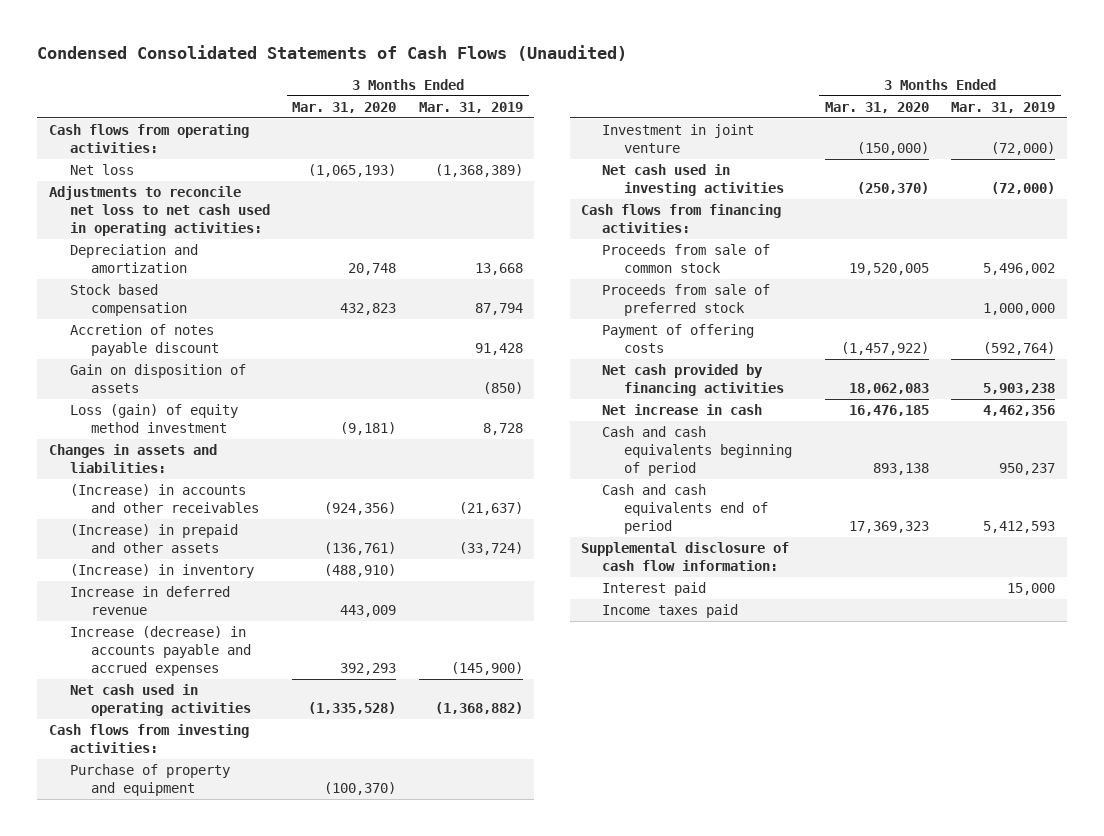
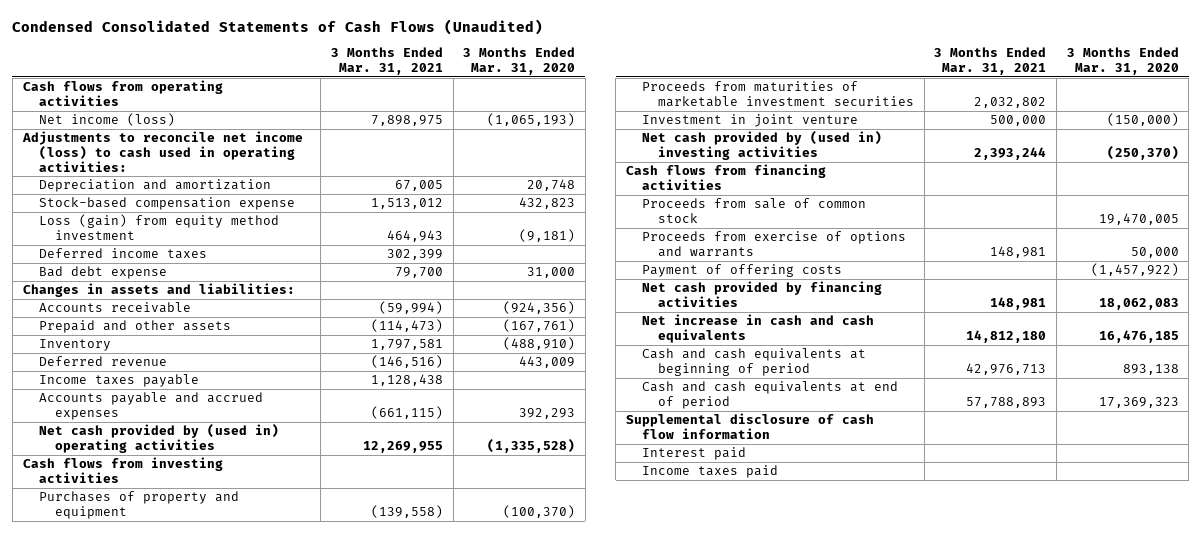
[418,101,523,113] Mar. 31, 2019 -> none
none -> [330,47,443,75] 3 Months Ended Mar. 31, 2021
[48,124,249,154] Cash flows from operating activities: -> [22,80,223,106] Cash flows from operating activities
[69,164,134,176] Net loss -> [38,113,175,127] Net income (loss)
[48,186,270,237] Adjustments to reconcile net loss to net cash used in operating activities: -> [21,131,303,172] Adjustments to reconcile net income (loss) to cash used in operating activities:
[69,324,220,357] Accretion of notes payable discount -> none
[69,364,246,394] Gain on disposition of assets -> none
[69,284,188,317] Stock based compensation -> [38,197,295,211] Stock-based compensation expense
[69,404,238,434] Loss (gain) of equity method investment -> [38,214,279,240] Loss (gain) from equity method investment
none -> [38,248,207,260] Deferred income taxes
none -> [38,266,167,280] Bad debt expense
[69,484,260,514] (Increase) in accounts and other receivables -> [38,302,191,314] Accounts receivable
[69,524,238,554] (Increase) in prepaid and other assets -> [38,320,231,334] Prepaid and other assets
[324,542,397,556] (136,761) -> [503,319,576,333] (167,761)
[69,564,254,579] (Increase) in inventory -> [38,339,111,352] Inventory
[69,586,230,616] Increase in deferred revenue -> [38,356,167,367] Deferred revenue
none -> [38,374,199,388] Income taxes payable
[69,626,252,677] Increase (decrease) in accounts payable and accrued expenses -> [38,392,263,420] Accounts payable and accrued expenses
[69,684,252,717] Net cash used in operating activities -> [38,424,279,453] Net cash provided by (used in) operating activities
[48,724,249,754] Cash flows from investing activities: -> [22,457,223,483] Cash flows from investing activities
[69,764,230,797] Purchase of property and equipment -> [38,491,239,519] Purchases of property and equipment
none -> [642,81,915,107] Proceeds from maturities of marketable investment securities
[602,284,771,317] Proceeds from sale of preferred stock -> none
[602,164,784,197] Net cash used in investing activities -> [642,131,883,160] Net cash provided by (used in) investing activities
[580,204,781,234] Cash flows from financing activities: -> [626,164,827,190] Cash flows from financing activities
[848,263,929,276] 19,520,005 -> [1098,212,1179,225] 19,470,005
none -> [642,231,907,257] Proceeds from exercise of options and warrants
[602,404,763,416] Net increase in cash -> [642,314,875,343] Net increase in cash and cash equivalents
[602,426,792,477] Cash and cash equivalents beginning of period -> [642,348,867,376] Cash and cash equivalents at beginning of period
[602,484,768,535] Cash and cash equivalents end of period -> [642,381,899,409] Cash and cash equivalents at end of period
[580,542,789,572] Supplemental disclosure of cash flow information: -> [626,413,875,439] Supplemental disclosure of cash flow information

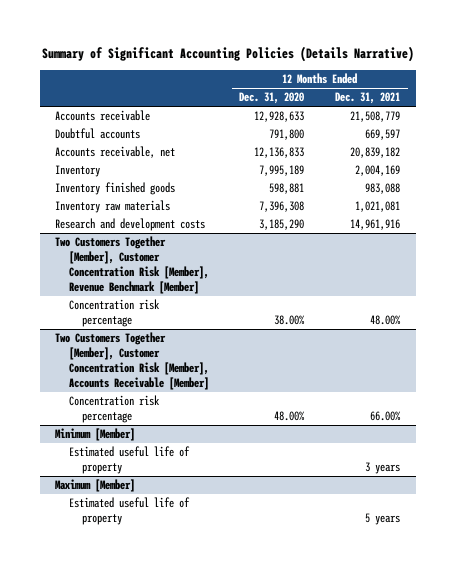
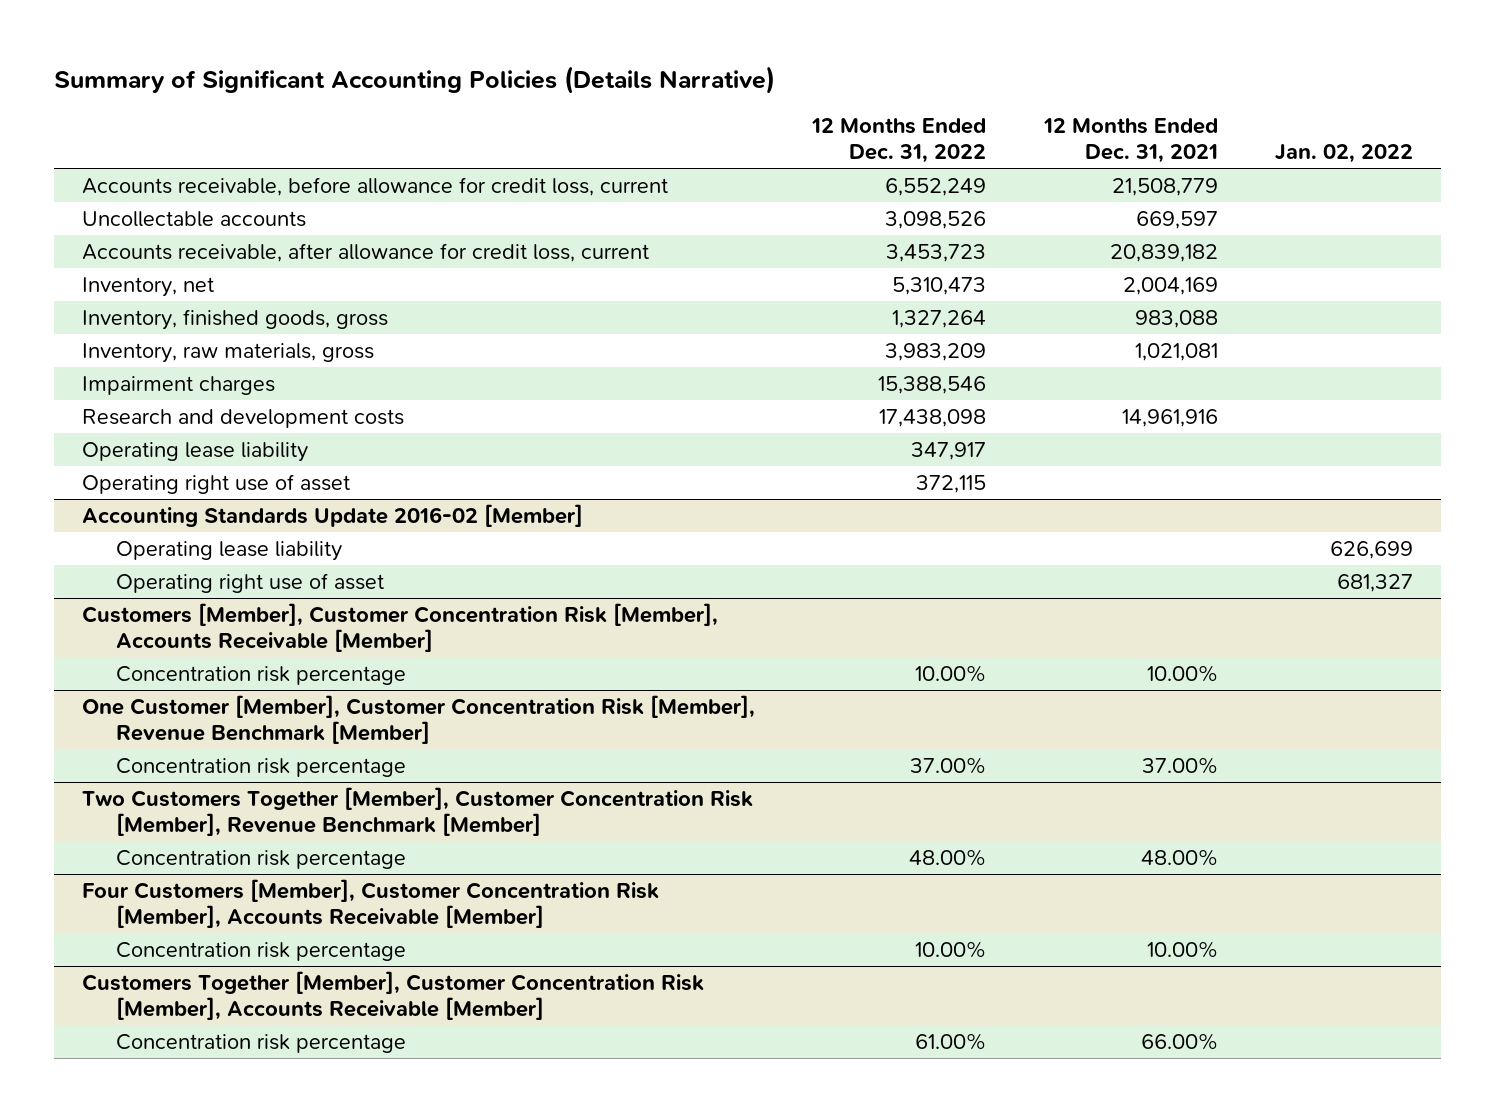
[239,92,305,105] Dec. 31, 2020 -> none
none -> [811,118,987,164] 12 Months Ended Dec. 31, 2022
none -> [1274,144,1413,164] Jan. 02, 2022
[55,110,151,122] Accounts receivable -> [82,176,669,196] Accounts receivable, before allowance for credit loss, current
[55,128,141,140] Doubtful accounts -> [82,210,307,227] Uncollectable accounts
[55,146,176,159] Accounts receivable, net -> [82,242,650,262] Accounts receivable, after allowance for credit loss, current
[55,165,101,178] Inventory -> [82,276,215,297] Inventory, net
[55,182,176,196] Inventory finished goods -> [82,308,389,330] Inventory, finished goods, gross
[55,200,171,214] Inventory raw materials -> [82,342,375,363] Inventory, raw materials, gross
none -> [82,375,276,395] Impairment charges
none -> [82,441,309,462] Operating lease liability
none -> [82,473,351,494] Operating right use of asset
none -> [82,503,584,527] Accounting Standards Update 2016-02 [Member]
none -> [116,540,343,561] Operating lease liability
none -> [116,572,385,593] Operating right use of asset
none -> [82,602,719,652] Customers [Member], Customer Concentration Risk [Member], Accounts Receivable [Member]
none -> [116,665,407,685] Concentration risk percentage
none -> [82,694,756,744] One Customer [Member], Customer Concentration Risk [Member], Revenue Benchmark [Member]
none -> [116,757,407,777] Concentration risk percentage
none -> [82,878,660,928] Four Customers [Member], Customer Concentration Risk [Member], Accounts Receivable [Member]
none -> [116,941,407,961] Concentration risk percentage
[55,332,209,391] Two Customers Together [Member], Customer Concentration Risk [Member], Accounts Receivable [Member] -> [82,970,705,1020] Customers Together [Member], Customer Concentration Risk [Member], Accounts Receivable [Member]
[55,428,136,442] Minimum [Member] -> none
[68,446,190,475] Estimated useful life of property -> none
[55,479,136,493] Maximum [Member] -> none
[68,497,190,526] Estimated useful life of property -> none

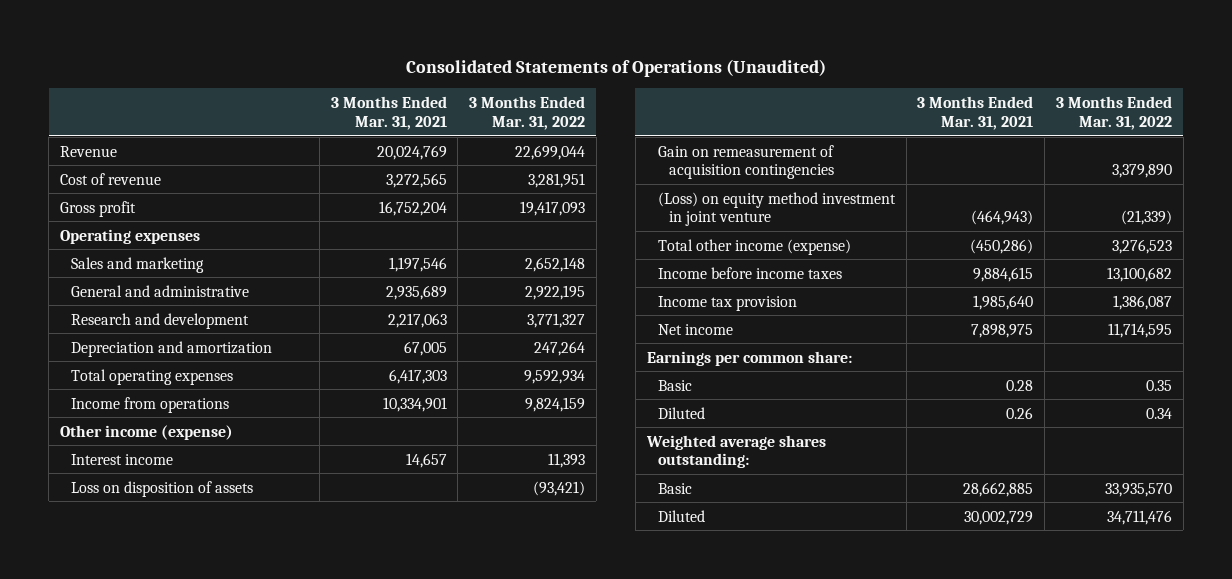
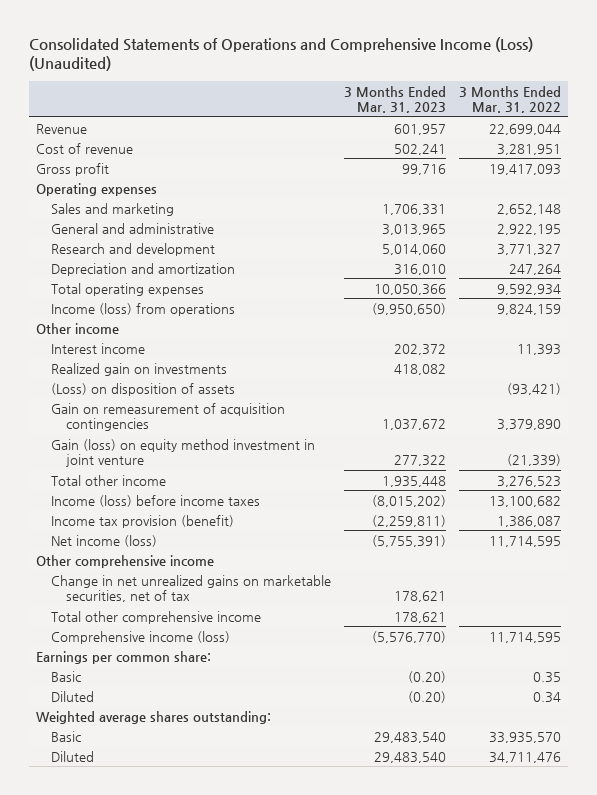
[405,58,826,77] Consolidated Statements of Operations (Unaudited) -> [28,36,533,72] Consolidated Statements of Operations and Comprehensive Income (Loss) (Unaudited)
[330,96,447,130] 3 Months Ended Mar. 31, 2021 -> none
none -> [344,85,447,114] 3 Months Ended Mar. 31, 2023
[71,396,230,413] Income from operations -> [50,302,235,316] Income (loss) from operations
[59,424,233,440] Other income (expense) -> [35,322,119,334] Other income
none -> [50,362,227,376] Realized gain on investments
[71,480,254,497] Loss on disposition of assets -> [50,382,235,396] (Loss) on disposition of assets
[657,191,896,227] (Loss) on equity method investment in joint venture -> [50,438,315,468] Gain (loss) on equity method investment in joint venture
[657,238,851,255] Total other income (expense) -> [50,474,166,486] Total other income
[657,266,842,279] Income before income taxes -> [50,494,260,507] Income (loss) before income taxes
[657,295,797,311] Income tax provision -> [50,514,234,528] Income tax provision (benefit)
[657,323,733,335] Net income -> [50,534,157,547] Net income (loss)
none -> [35,554,214,568] Other comprehensive income
none -> [50,574,331,603] Change in net unrealized gains on marketable securities, net of tax
none -> [50,610,261,624] Total other comprehensive income
none -> [50,630,230,644] Comprehensive income (loss)

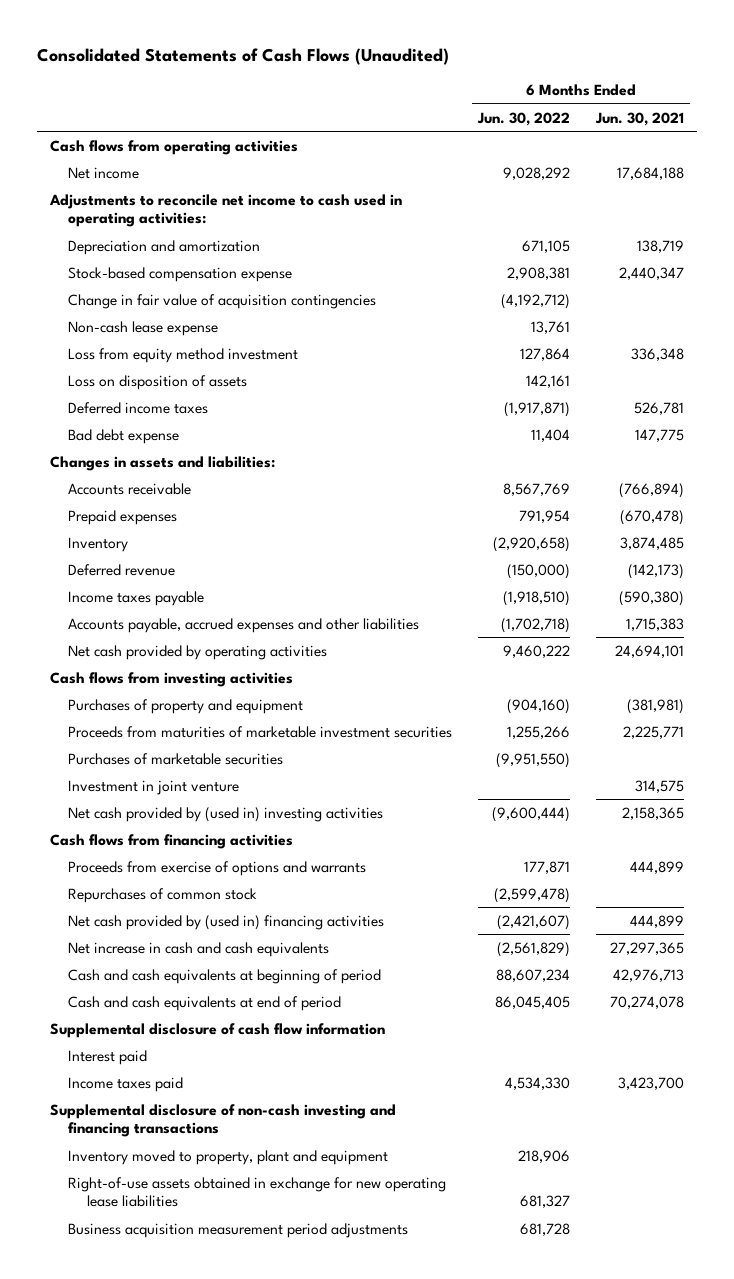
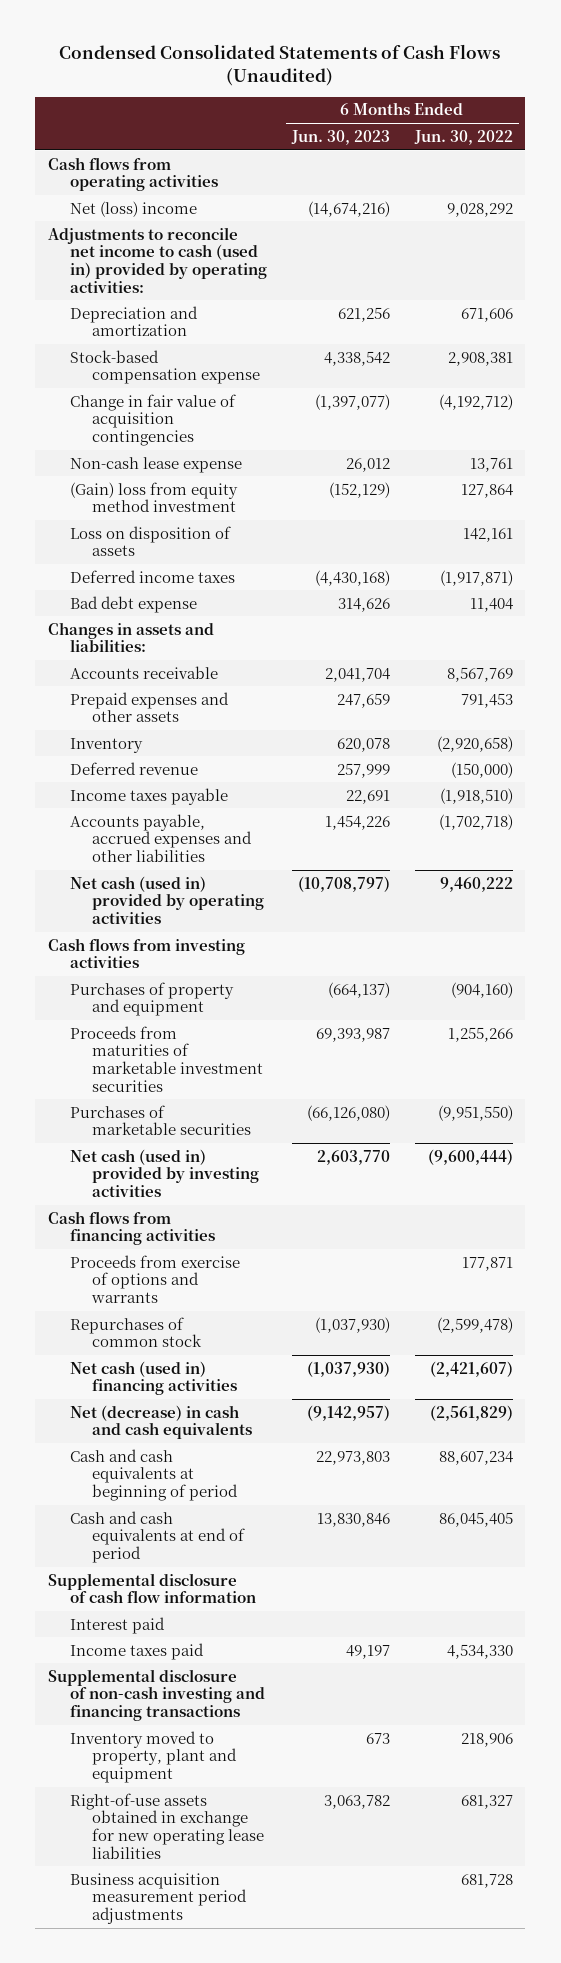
[37,48,450,66] Consolidated Statements of Cash Flows (Unaudited) -> [59,43,501,86] Condensed Consolidated Statements of Cash Flows (Unaudited)
[594,111,684,126] Jun. 30, 2021 -> none
none -> [291,129,391,145] Jun. 30, 2023
[68,166,140,179] Net income -> [70,200,198,217] Net (loss) income
[48,193,402,228] Adjustments to reconcile net income to cash used in operating activities: -> [47,226,268,293] Adjustments to reconcile net income to cash (used in) provided by operating activities:
[522,239,571,253] 671,105 -> [460,307,513,322] 671,606
[68,347,299,363] Loss from equity method investment -> [70,481,239,513] (Gain) loss from equity method investment
[68,509,178,525] Prepaid expenses -> [70,691,230,723] Prepaid expenses and other assets
[519,509,571,523] 791,954 -> [460,692,513,708] 791,453
[68,644,328,660] Net cash provided by operating activities -> [70,875,265,925] Net cash (used in) provided by operating activities
[68,779,240,795] Investment in joint venture -> none
[68,806,384,822] Net cash provided by (used in) investing activities -> [70,1148,260,1198] Net cash (used in) provided by investing activities
[68,914,385,930] Net cash provided by (used in) financing activities -> [70,1360,238,1396] Net cash (used in) financing activities
[68,941,330,957] Net increase in cash and cash equivalents -> [70,1404,253,1440] Net (decrease) in cash and cash equivalents

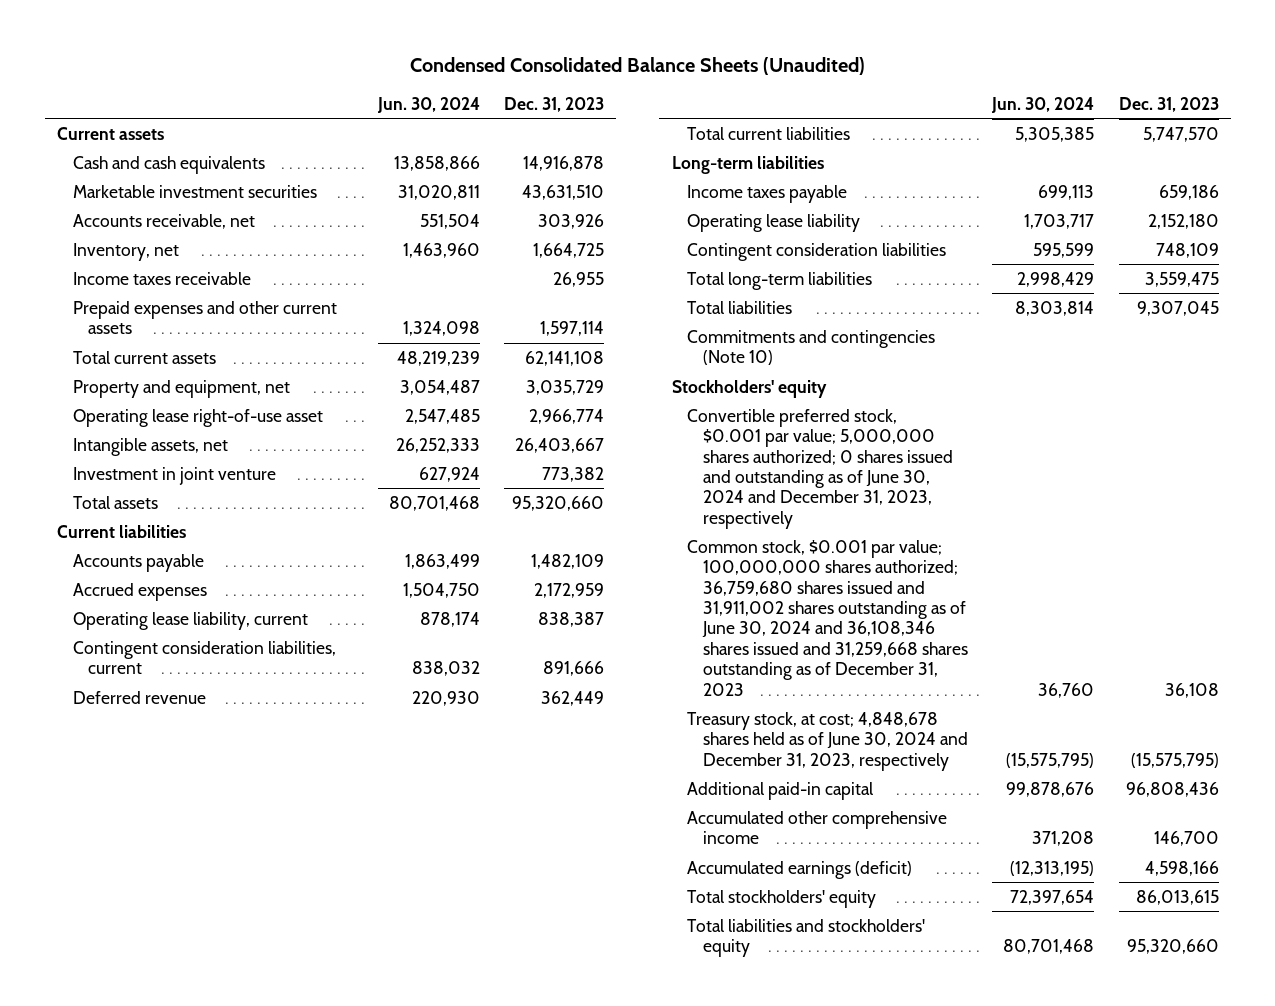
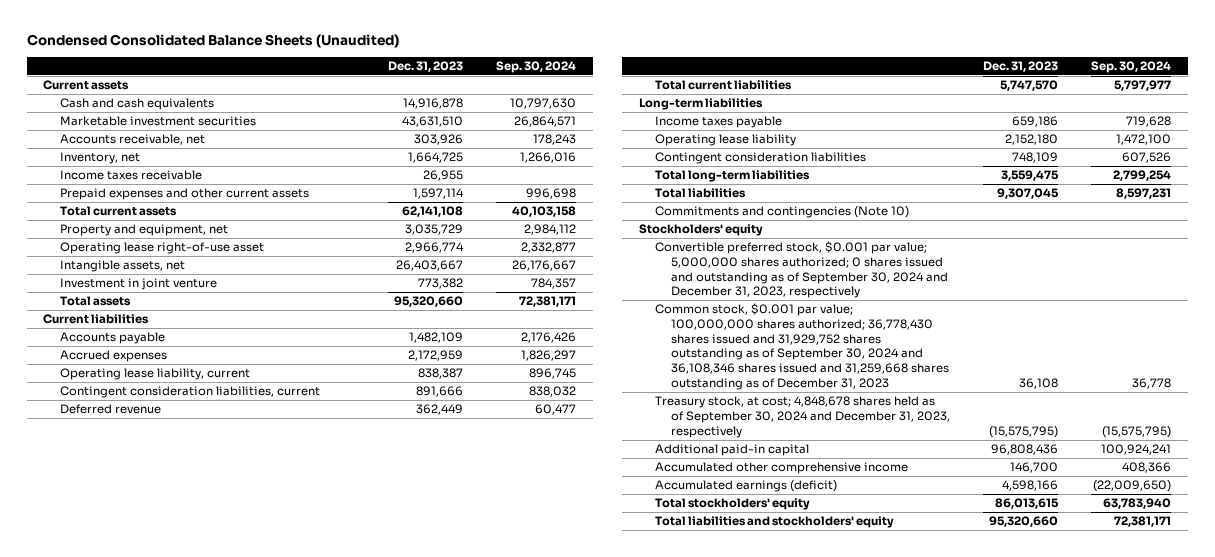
[376,96,480,113] Jun. 30, 2024 -> none
none -> [496,61,577,74] Sep. 30, 2024
[687,408,954,529] Convertible preferred stock, $0.001 par value; 5,000,000 shares authorized; 0 shares issued and outstanding as of June 30, 2024 and December 31, 2023, respectively -> [654,241,949,299] Convertible preferred stock, $0.001 par value; 5,000,000 shares authorized; 0 shares issued and outstanding as of September 30, 2024 and December 31, 2023, respectively
[687,539,969,696] Common stock, $0.001 par value; 100,000,000 shares authorized; 36,759,680 shares issued and 31,911,002 shares outstanding as of June 30, 2024 and 36,108,346 shares issued and 31,259,668 shares outstanding as of December 31, 2023 -> [654,303,950,390] Common stock, $0.001 par value; 100,000,000 shares authorized; 36,778,430 shares issued and 31,929,752 shares outstanding as of September 30, 2024 and 36,108,346 shares issued and 31,259,668 shares outstanding as of December 31, 2023
[687,711,969,771] Treasury stock, at cost; 4,848,678 shares held as of June 30, 2024 and December 31, 2023, respectively -> [654,396,951,438] Treasury stock, at cost; 4,848,678 shares held as of September 30, 2024 and December 31, 2023, respectively

